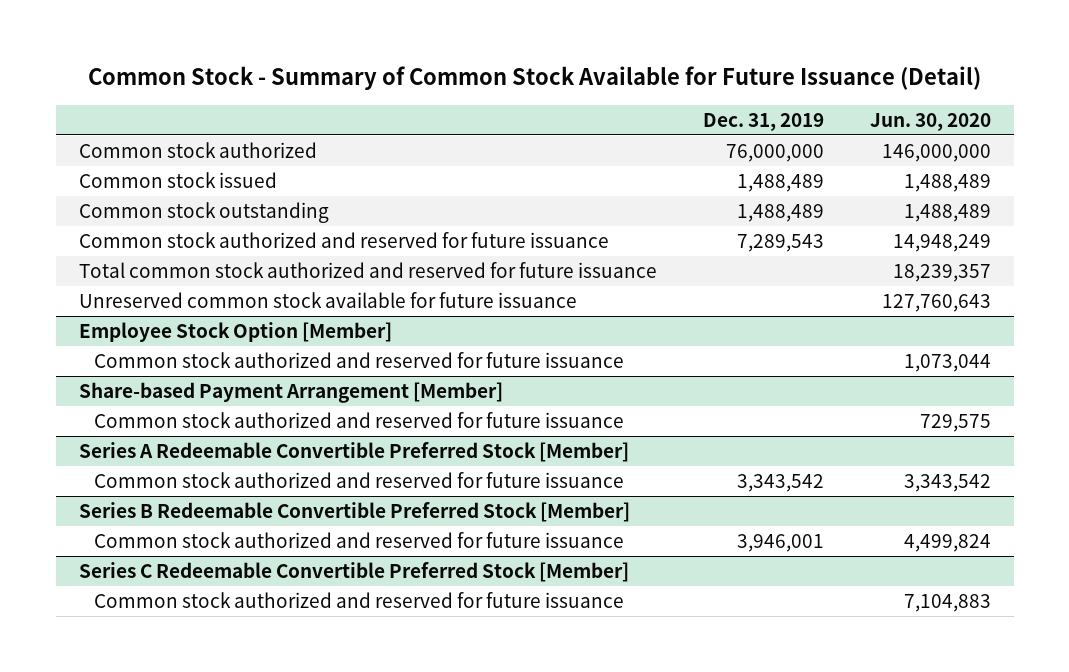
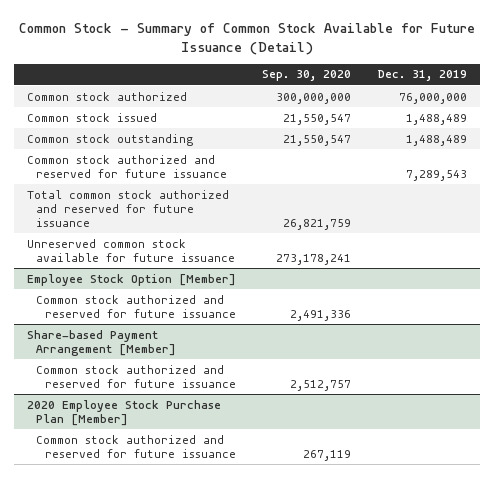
[869,112,991,131] Jun. 30, 2020 -> none
none -> [262,70,352,82] Sep. 30, 2020
[78,442,629,463] Series A Redeemable Convertible Preferred Stock [Member] -> none
[93,472,624,489] Common stock authorized and reserved for future issuance -> none
[78,502,630,523] Series B Redeemable Convertible Preferred Stock [Member] -> none
[93,532,624,549] Common stock authorized and reserved for future issuance -> none
[78,562,629,583] Series C Redeemable Convertible Preferred Stock [Member] -> none
[93,592,624,609] Common stock authorized and reserved for future issuance -> none
none -> [27,399,222,426] 2020 Employee Stock Purchase Plan [Member]
none -> [35,434,236,458] Common stock authorized and reserved for future issuance

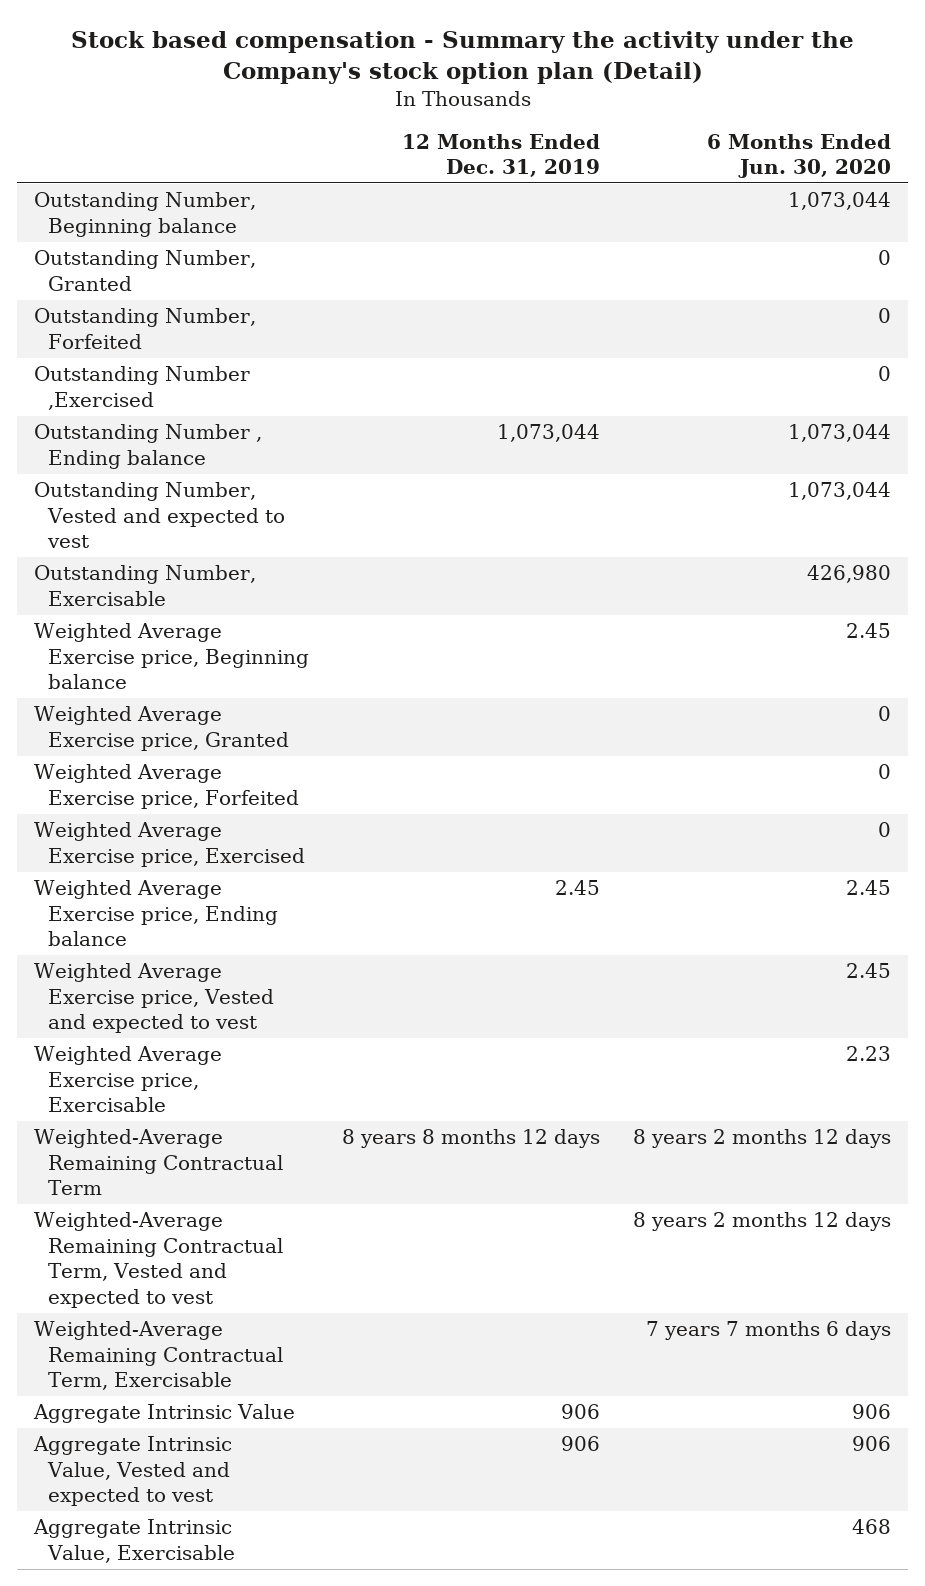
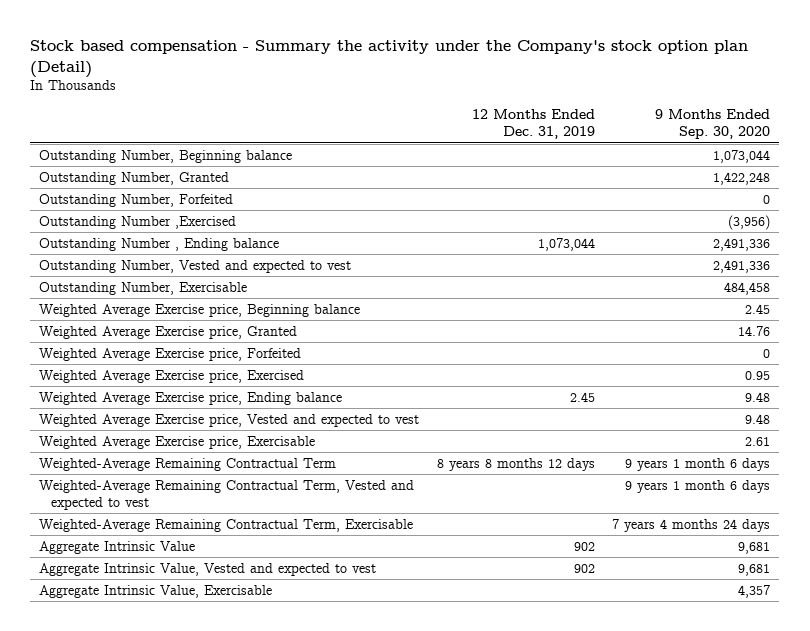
[707,133,892,179] 6 Months Ended Jun. 30, 2020 -> none
none -> [655,109,771,140] 9 Months Ended Sep. 30, 2020
[561,1404,601,1420] 906 -> [573,541,595,551] 902
[561,1436,601,1452] 906 -> [573,563,595,573] 902

